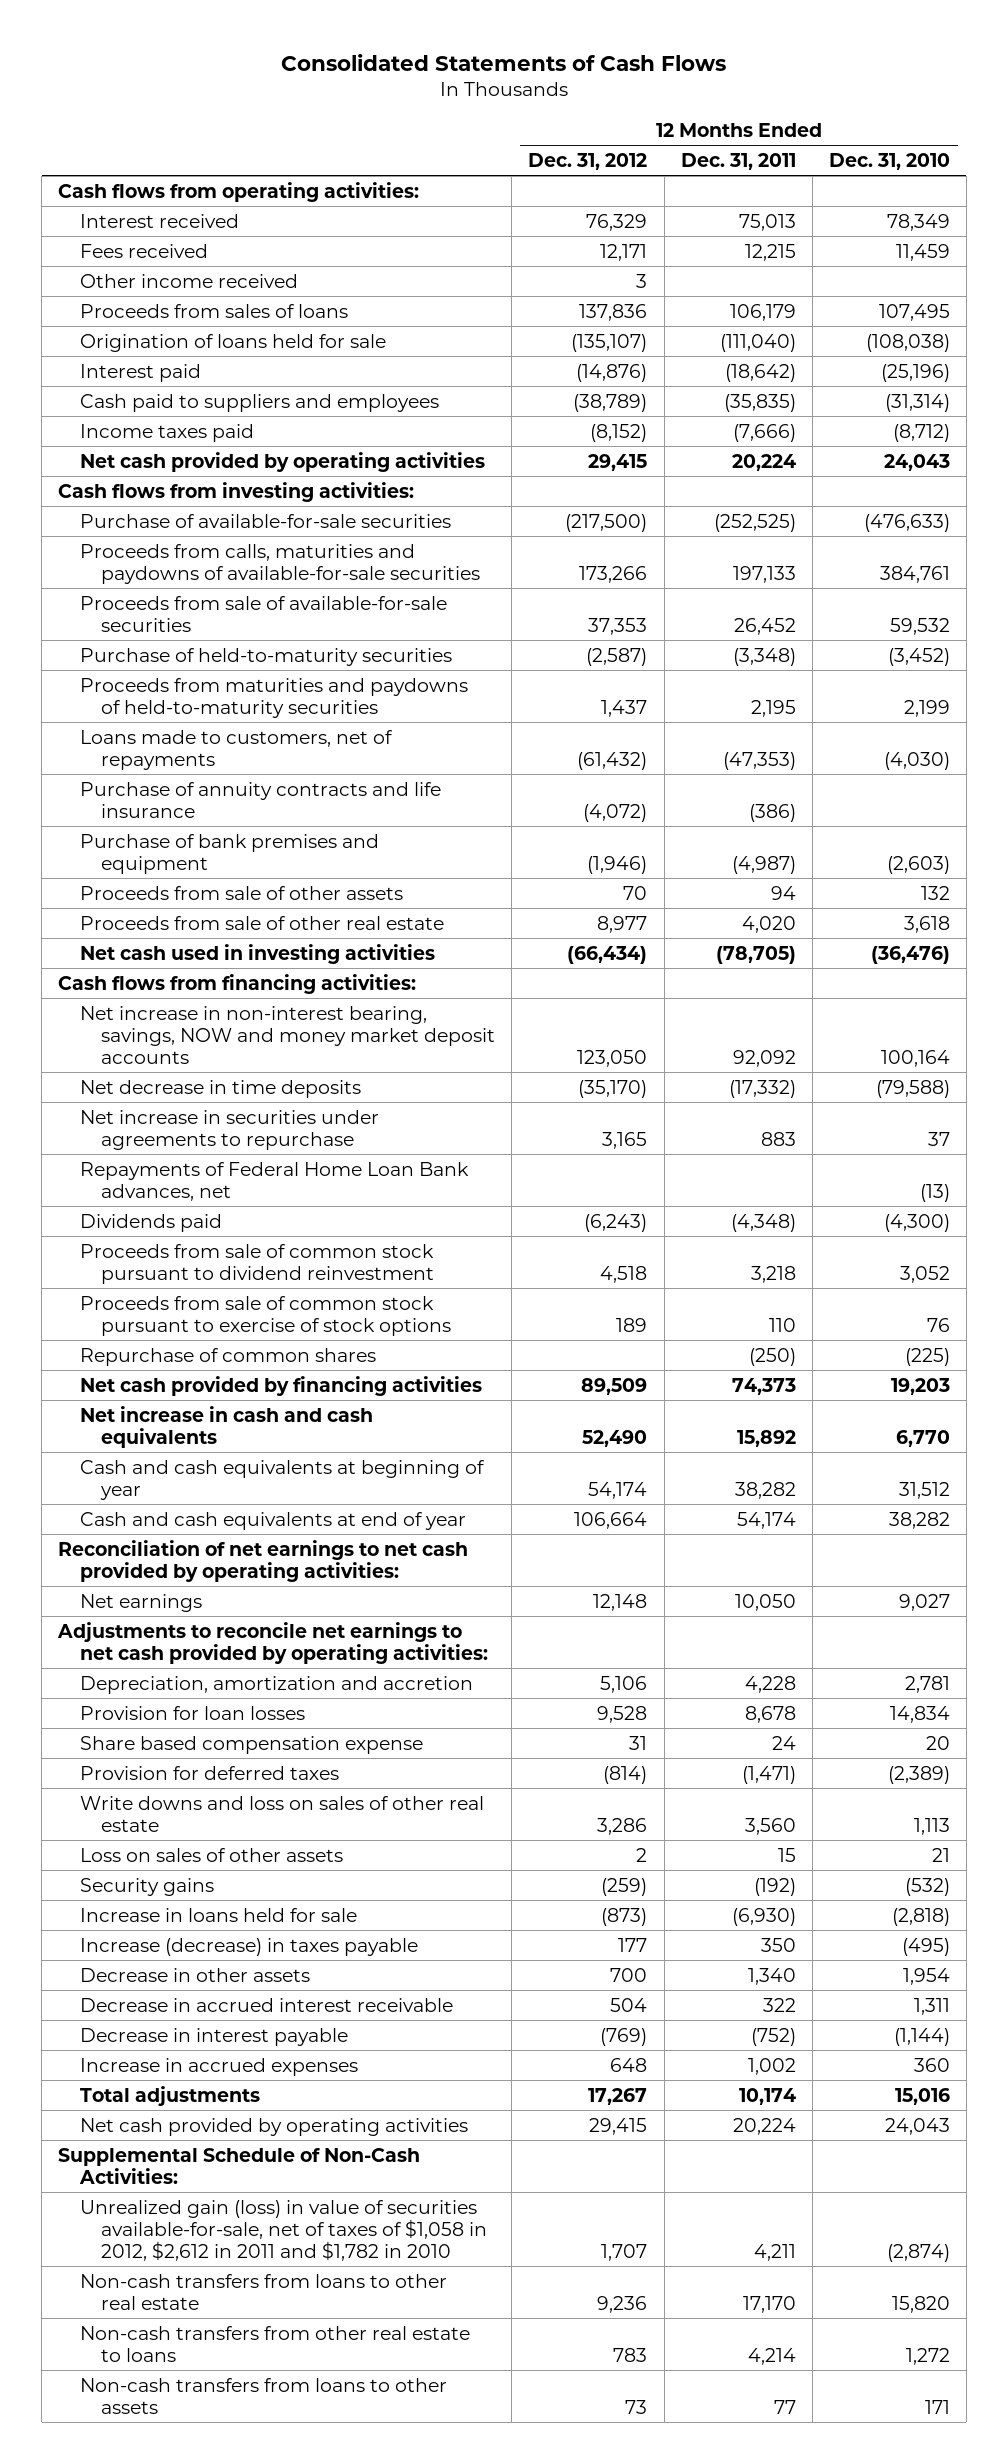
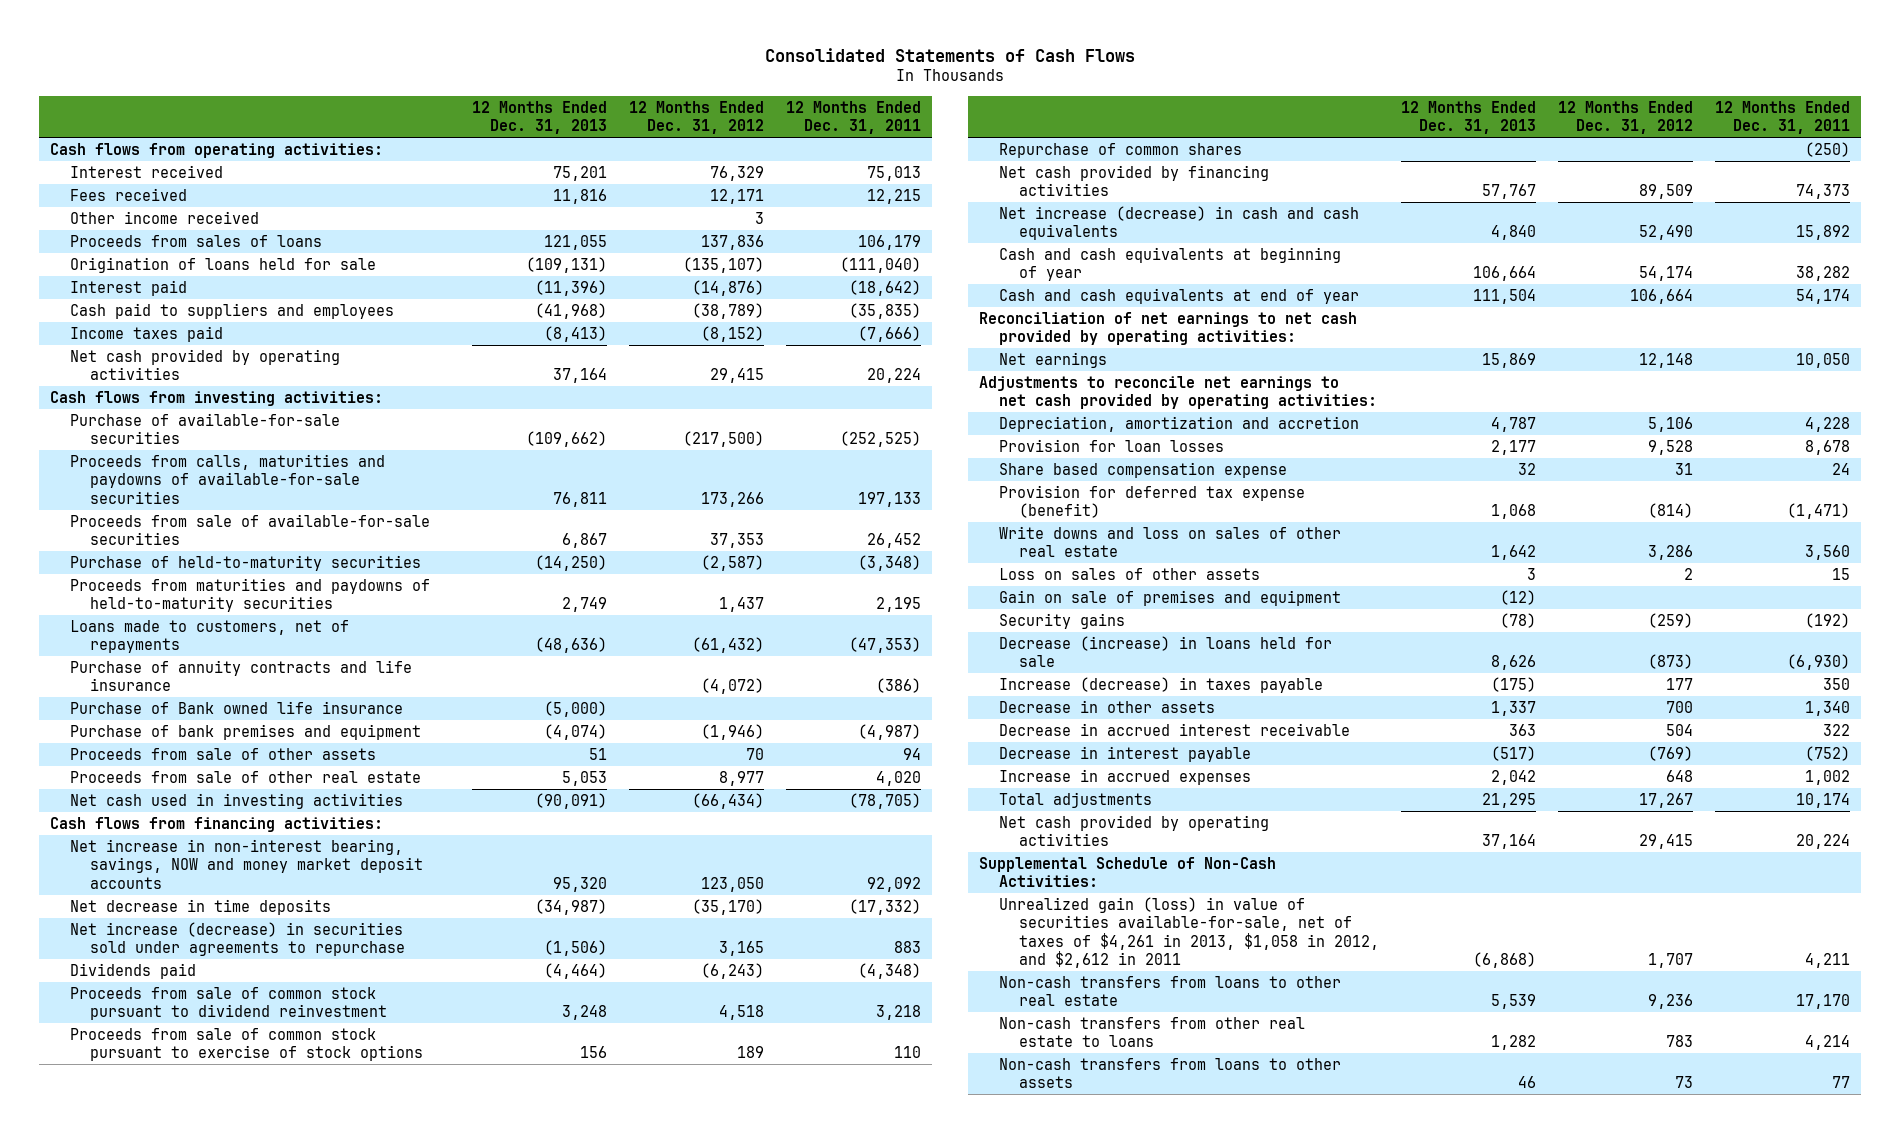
[828,152,950,170] Dec. 31, 2010 -> none
none -> [472,100,608,135] 12 Months Ended Dec. 31, 2013
none -> [70,700,404,714] Purchase of Bank owned life insurance
[79,1161,469,1201] Repayments of Federal Home Loan Bank advances, net -> none
[79,1109,379,1150] Net increase in securities under agreements to repurchase -> [70,921,406,957] Net increase (decrease) in securities sold under agreements to repurchase
[79,1405,373,1448] Net increase in cash and cash equivalents -> [998,205,1359,241] Net increase (decrease) in cash and cash equivalents
[79,1765,339,1780] Provision for deferred taxes -> [998,484,1305,519] Provision for deferred tax expense (benefit)
none -> [998,589,1341,606] Gain on sale of premises and equipment
[79,1907,357,1922] Increase in loans held for sale -> [998,635,1332,668] Decrease (increase) in loans held for sale
[79,2199,488,2261] Unrealized gain (loss) in value of securities available-for-sale, net of taxes of $1,058 in 2012, $2,612 in 2011 and $1,782 in 2010 -> [998,896,1379,969] Unrealized gain (loss) in value of securities available-for-sale, net of taxes of $4,261 in 2013, $1,058 in 2012, and $2,612 in 2011

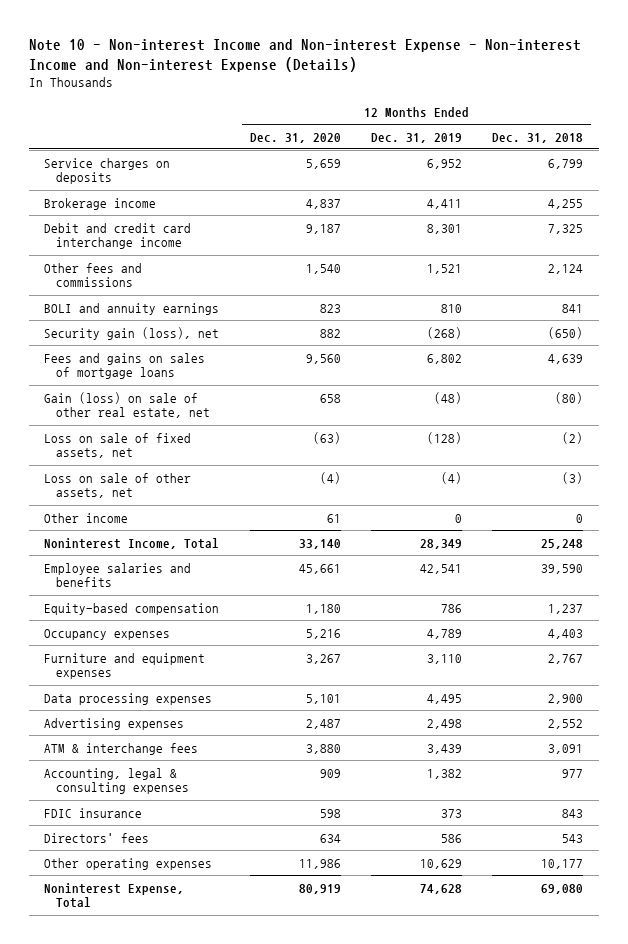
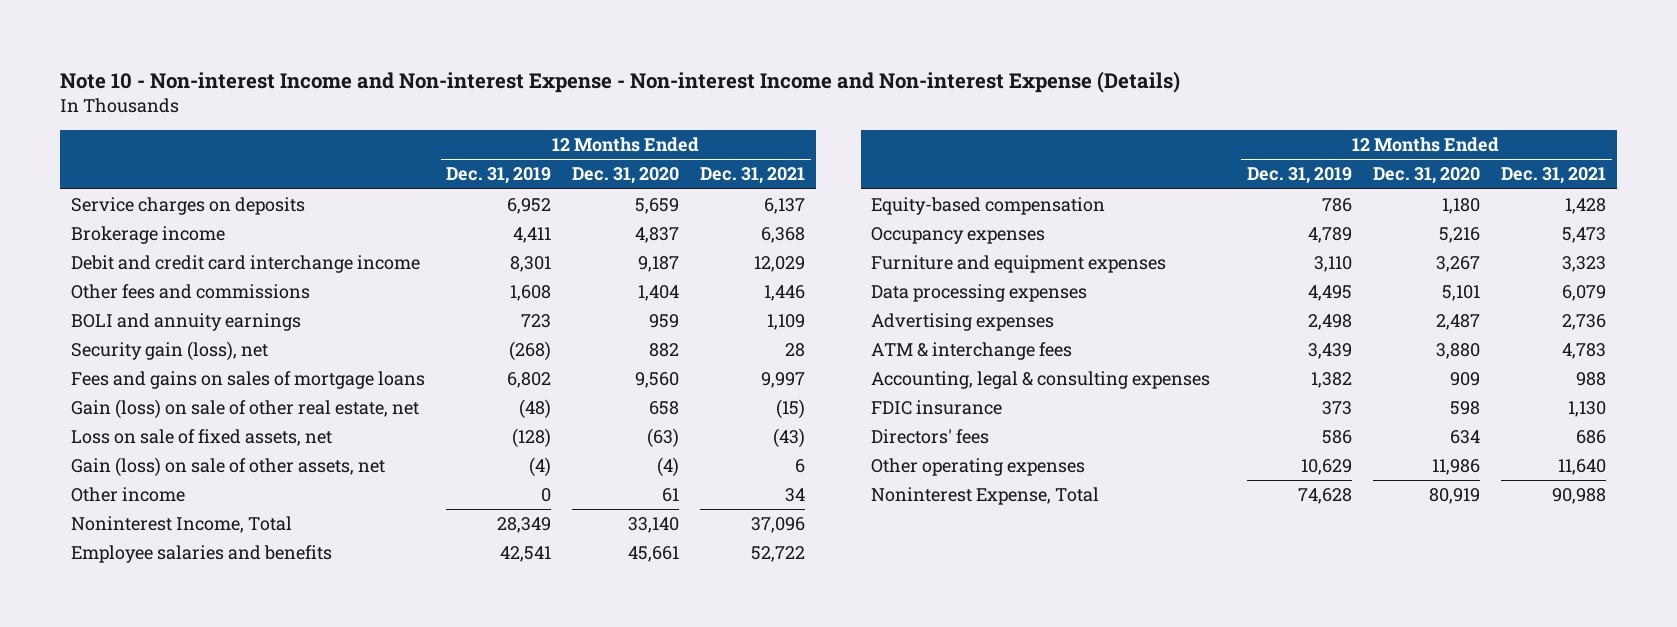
[492,132,584,143] Dec. 31, 2018 -> none
none -> [700,167,806,185] Dec. 31, 2021
[305,263,341,274] 1,540 -> [638,285,680,302] 1,404
[427,263,463,274] 1,521 -> [509,285,551,302] 1,608
[319,303,341,313] 823 -> [649,314,680,329] 959
[441,303,463,313] 810 -> [520,314,551,329] 723
[44,472,192,499] Loss on sale of other assets, net -> [70,457,385,478] Gain (loss) on sale of other assets, net

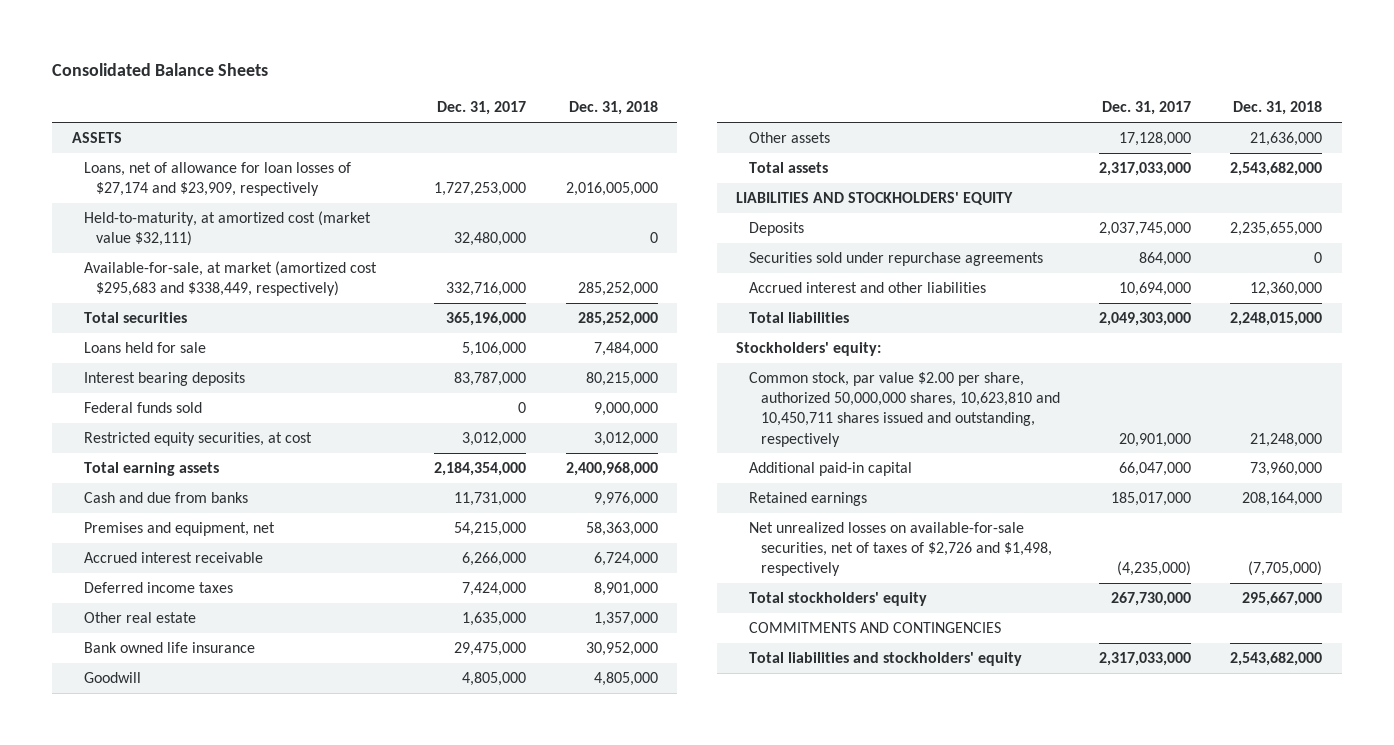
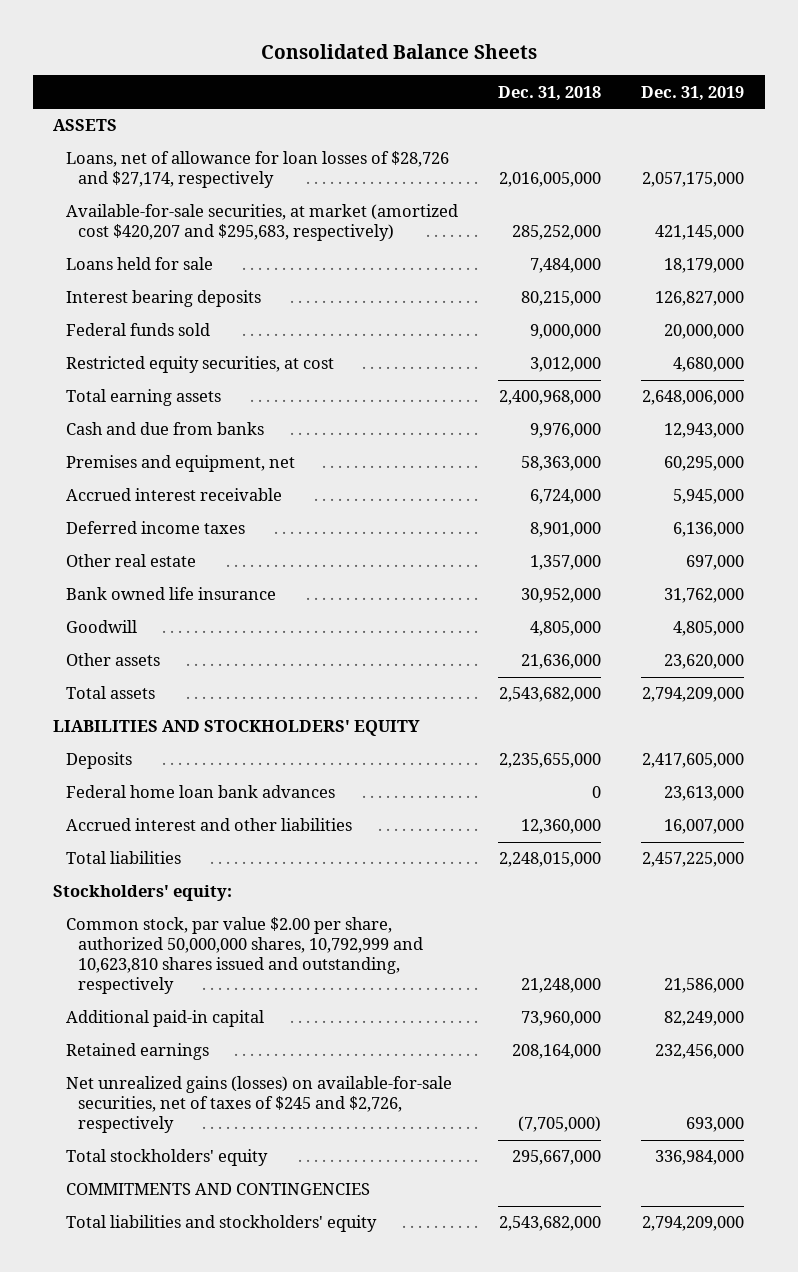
[437,101,527,116] Dec. 31, 2017 -> none
none -> [641,85,745,101] Dec. 31, 2019
[83,211,371,247] Held-to-maturity, at amortized cost (market value $32,111) -> none
[83,312,187,324] Total securities -> none
[83,162,351,197] Loans, net of allowance for loan losses of $27,174 and $23,909, respectively -> [65,151,449,189] Loans, net of allowance for loan losses of $28,726 and $27,174, respectively
[83,261,377,297] Available-for-sale, at market (amortized cost $295,683 and $338,449, respectively) -> [65,204,458,242] Available-for-sale securities, at market (amortized cost $420,207 and $295,683, respectively)
[748,252,1043,267] Securities sold under repurchase agreements -> none
none -> [65,785,335,799] Federal home loan bank advances
[748,372,1060,447] Common stock, par value $2.00 per share, authorized 50,000,000 shares, 10,623,810 and 10,450,711 shares issued and outstanding, respectively -> [65,917,424,995] Common stock, par value $2.00 per share, authorized 50,000,000 shares, 10,792,999 and 10,623,810 shares issued and outstanding, respectively
[748,522,1052,577] Net unrealized losses on available-for-sale securities, net of taxes of $2,726 and $1,498, respectively -> [65,1076,452,1134] Net unrealized gains (losses) on available-for-sale securities, net of taxes of $245 and $2,726, respectively

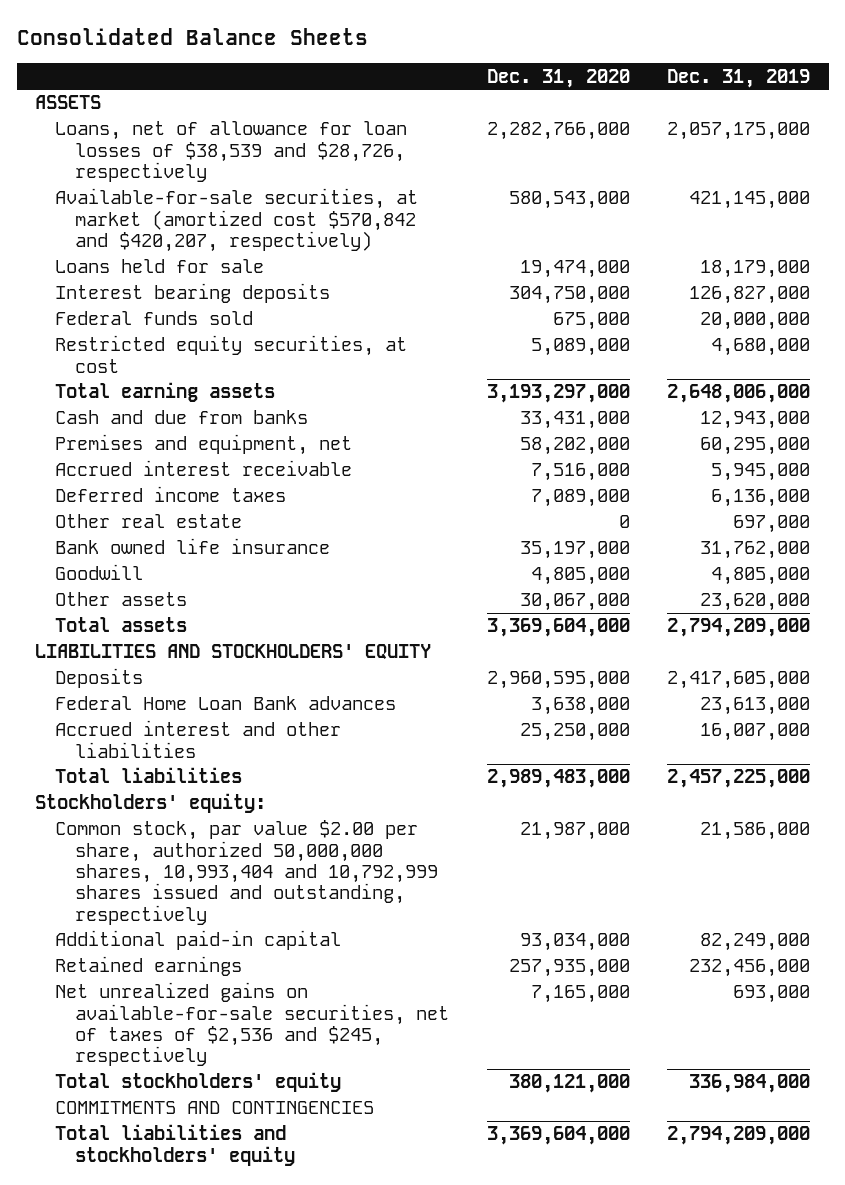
[498,85,602,101] Dec. 31, 2018 -> none
none -> [486,68,630,88] Dec. 31, 2020
[65,151,449,189] Loans, net of allowance for loan losses of $28,726 and $27,174, respectively -> [55,121,408,183] Loans, net of allowance for loan losses of $38,539 and $28,726, respectively
[65,204,458,242] Available-for-sale securities, at market (amortized cost $420,207 and $295,683, respectively) -> [55,188,419,253] Available-for-sale securities, at market (amortized cost $570,842 and $420,207, respectively)
[65,785,335,799] Federal home loan bank advances -> [55,696,397,711] Federal Home Loan Bank advances
[65,917,424,995] Common stock, par value $2.00 per share, authorized 50,000,000 shares, 10,792,999 and 10,623,810 shares issued and outstanding, respectively -> [55,820,439,925] Common stock, par value $2.00 per share, authorized 50,000,000 shares, 10,993,404 and 10,792,999 shares issued and outstanding, respectively
[65,1076,452,1134] Net unrealized gains (losses) on available-for-sale securities, net of taxes of $245 and $2,726, respectively -> [55,982,450,1067] Net unrealized gains on available-for-sale securities, net of taxes of $2,536 and $245, respectively

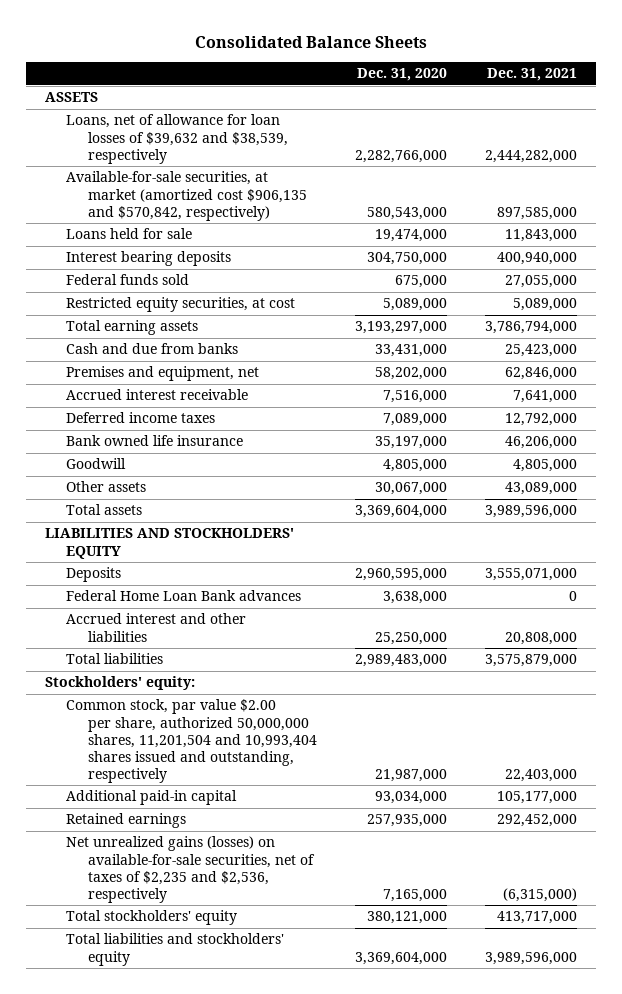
[667,68,811,88] Dec. 31, 2019 -> none
none -> [486,68,577,82] Dec. 31, 2021
[55,121,408,183] Loans, net of allowance for loan losses of $38,539 and $28,726, respectively -> [66,114,289,164] Loans, net of allowance for loan losses of $39,632 and $38,539, respectively
[55,188,419,253] Available-for-sale securities, at market (amortized cost $570,842 and $420,207, respectively) -> [66,171,308,221] Available-for-sale securities, at market (amortized cost $906,135 and $570,842, respectively)
[55,514,243,529] Other real estate -> none
[55,820,439,925] Common stock, par value $2.00 per share, authorized 50,000,000 shares, 10,993,404 and 10,792,999 shares issued and outstanding, respectively -> [66,699,318,783] Common stock, par value $2.00 per share, authorized 50,000,000 shares, 11,201,504 and 10,993,404 shares issued and outstanding, respectively
[55,982,450,1067] Net unrealized gains on available-for-sale securities, net of taxes of $2,536 and $245, respectively -> [66,836,316,903] Net unrealized gains (losses) on available-for-sale securities, net of taxes of $2,235 and $2,536, respectively
[55,1101,375,1115] COMMITMENTS AND CONTINGENCIES -> none

